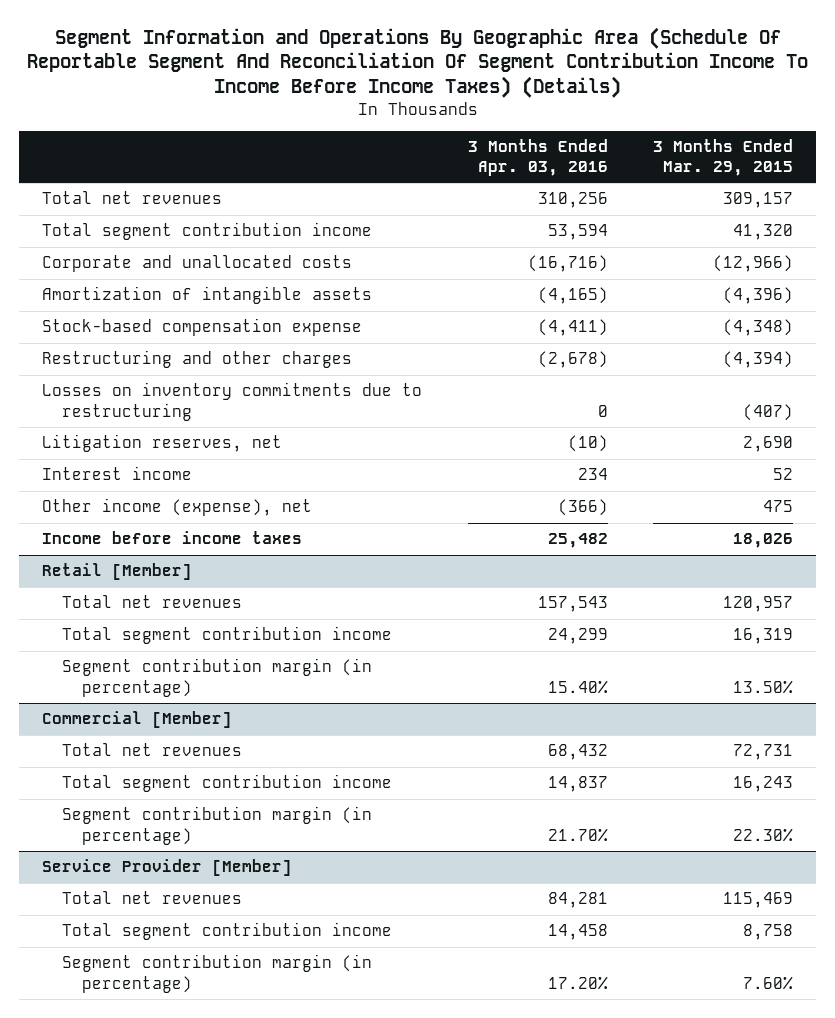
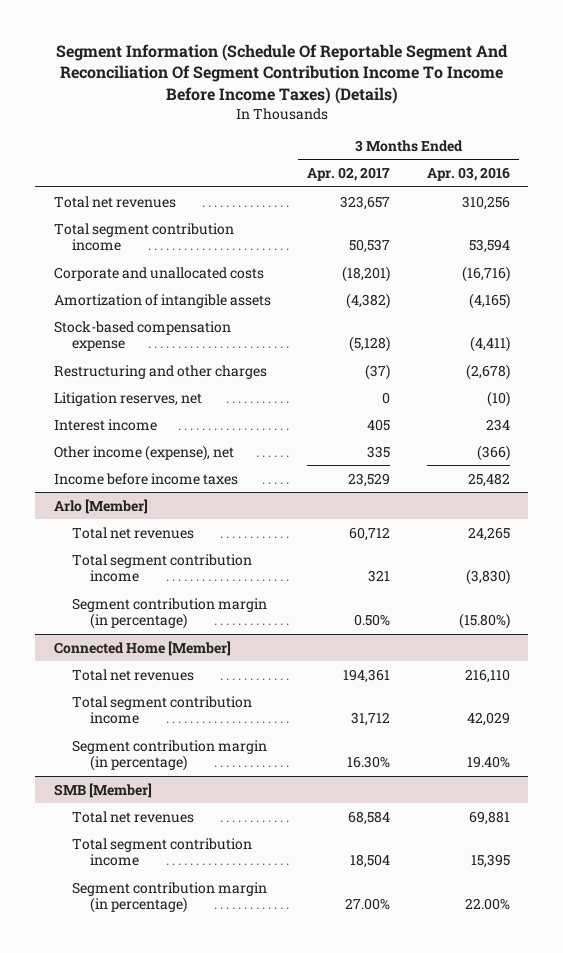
[26,26,808,99] Segment Information and Operations By Geographic Area (Schedule Of Reportable Segment And Reconciliation Of Segment Contribution Income To Income Before Income Taxes) (Details) -> [55,43,508,105] Segment Information (Schedule Of Reportable Segment And Reconciliation Of Segment Contribution Income To Income Before Income Taxes) (Details)
[653,138,794,177] 3 Months Ended Mar. 29, 2015 -> none
none -> [307,167,391,182] Apr. 02, 2017
[41,382,422,421] Losses on inventory commitments due to restructuring -> none
[41,563,192,581] Retail [Member] -> none
[41,711,232,729] Commercial [Member] -> none
[41,859,292,877] Service Provider [Member] -> none
none -> [53,498,148,514] Arlo [Member]
[537,596,608,613] 157,543 -> [467,526,510,541] 24,265
[547,628,608,645] 24,299 -> [465,569,510,586] (3,830)
[547,679,608,694] 15.40% -> [458,613,510,630] (15.80%)
none -> [53,640,231,656] Connected Home [Member]
[547,744,608,761] 68,432 -> [464,668,510,683] 216,110
[547,776,608,793] 14,837 -> [466,712,510,727] 42,029
[547,827,608,842] 21.70% -> [466,756,510,769] 19.40%
none -> [53,782,152,798] SMB [Member]
[547,892,608,909] 84,281 -> [468,810,510,825] 69,881
[547,924,608,941] 14,458 -> [470,854,510,869] 15,395
[547,975,608,990] 17.20% -> [464,898,510,911] 22.00%

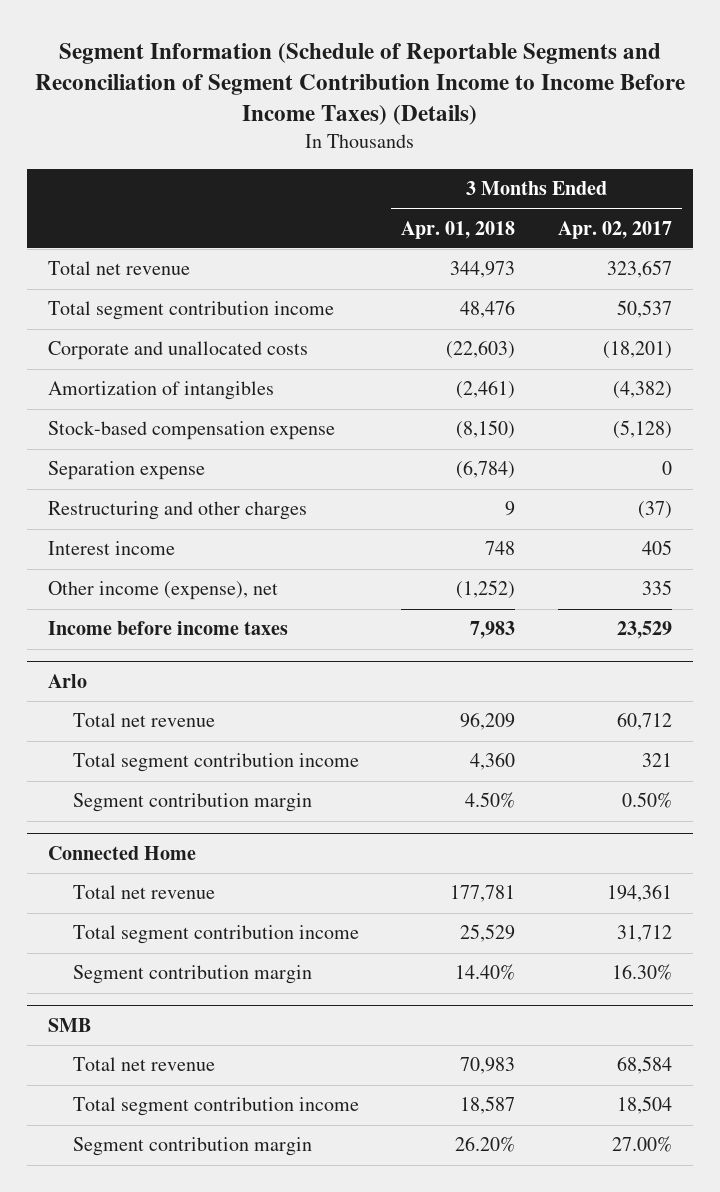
[55,43,508,105] Segment Information (Schedule Of Reportable Segment And Reconciliation Of Segment Contribution Income To Income Before Income Taxes) (Details) -> [35,42,686,126] Segment Information (Schedule of Reportable Segments and Reconciliation of Segment Contribution Income to Income Before Income Taxes) (Details)
[426,167,510,182] Apr. 03, 2016 -> none
none -> [401,220,516,239] Apr. 01, 2018
[53,195,176,208] Total net revenues -> [48,261,191,276] Total net revenue
[53,293,271,308] Amortization of intangible assets -> [48,381,275,401] Amortization of intangibles
none -> [48,461,206,481] Separation expense
[53,391,202,406] Litigation reserves, net -> none
[53,498,148,514] Arlo [Member] -> [48,673,88,688] Arlo
[71,526,194,539] Total net revenues -> [72,713,215,728] Total net revenue
[71,597,267,630] Segment contribution margin (in percentage) -> [72,793,312,813] Segment contribution margin
[53,640,231,656] Connected Home [Member] -> [48,845,197,860] Connected Home
[71,668,194,681] Total net revenues -> [72,885,215,900] Total net revenue
[71,739,267,772] Segment contribution margin (in percentage) -> [72,965,312,985] Segment contribution margin
[53,782,152,798] SMB [Member] -> [48,1017,92,1032] SMB
[71,810,194,823] Total net revenues -> [72,1057,215,1072] Total net revenue
[71,881,267,914] Segment contribution margin (in percentage) -> [72,1137,312,1157] Segment contribution margin

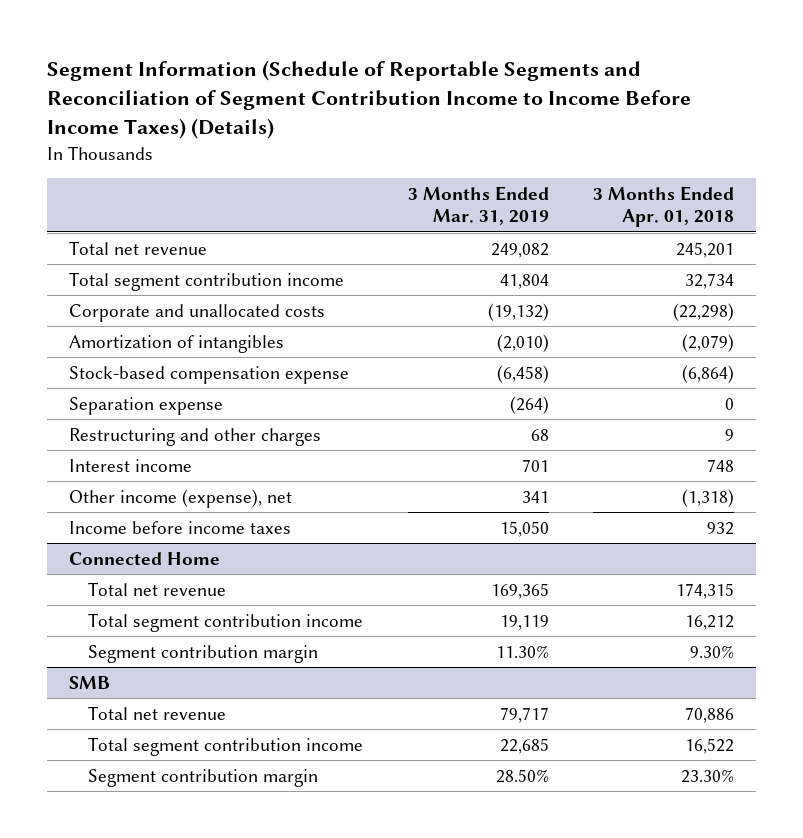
[557,220,672,239] Apr. 02, 2017 -> none
none -> [407,186,549,226] 3 Months Ended Mar. 31, 2019
[450,261,516,279] 344,973 -> [676,241,735,258] 245,201
[460,300,516,319] 48,476 -> [685,272,735,289] 32,734
[446,340,516,360] (22,603) -> [673,302,735,321] (22,298)
[456,380,516,400] (2,461) -> [682,333,735,352] (2,079)
[456,420,516,440] (8,150) -> [682,364,735,383] (6,864)
[456,460,516,480] (6,784) -> [725,397,735,410] 0
[48,673,88,688] Arlo -> none
[72,713,215,728] Total net revenue -> none
[72,753,359,773] Total segment contribution income -> none
[72,793,312,813] Segment contribution margin -> none
[456,580,516,600] (1,252) -> [682,488,735,507] (1,318)
[470,621,516,640] 7,983 -> [707,521,735,535] 932
[450,885,516,903] 177,781 -> [676,582,735,599] 174,315
[460,924,516,943] 25,529 -> [685,614,735,630] 16,212
[455,964,516,981] 14.40% -> [690,644,735,658] 9.30%
[460,1057,516,1075] 70,983 -> [685,706,735,723] 70,886
[460,1096,516,1115] 18,587 -> [685,737,735,754] 16,522
[455,1136,516,1153] 26.20% -> [681,768,735,783] 23.30%

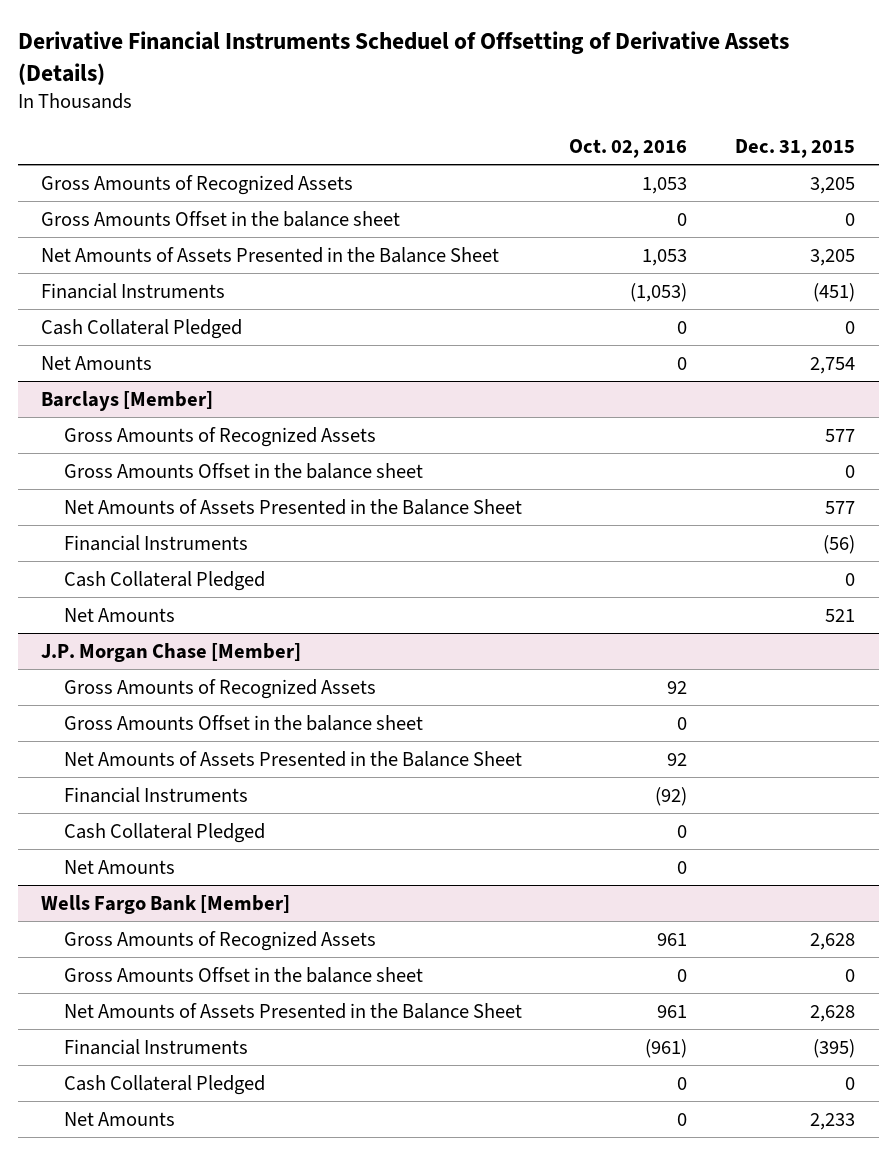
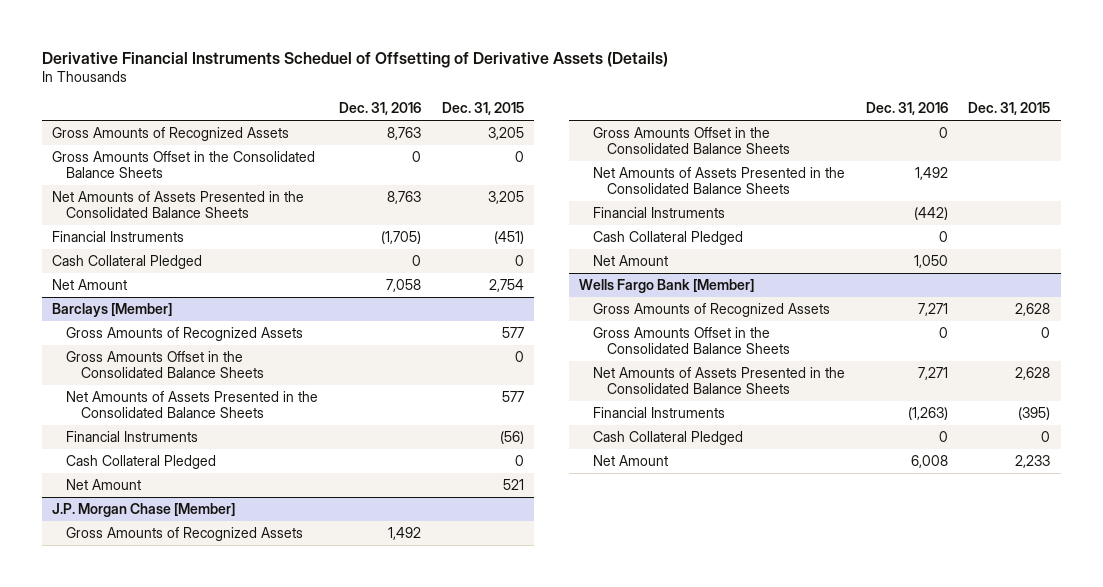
[569,139,688,159] Oct. 02, 2016 -> none
none -> [339,102,422,116] Dec. 31, 2016
[41,210,401,227] Gross Amounts Offset in the balance sheet -> [52,151,316,179] Gross Amounts Offset in the Consolidated Balance Sheets
[41,246,500,263] Net Amounts of Assets Presented in the Balance Sheet -> [52,191,305,219] Net Amounts of Assets Presented in the Consolidated Balance Sheets
[41,355,153,370] Net Amounts -> [52,279,128,291] Net Amount
[63,462,423,479] Gross Amounts Offset in the balance sheet -> [66,351,264,379] Gross Amounts Offset in the Consolidated Balance Sheets
[63,498,522,515] Net Amounts of Assets Presented in the Balance Sheet -> [66,391,319,419] Net Amounts of Assets Presented in the Consolidated Balance Sheets
[63,607,175,622] Net Amounts -> [66,479,142,491] Net Amount
[63,714,423,731] Gross Amounts Offset in the balance sheet -> [593,127,791,155] Gross Amounts Offset in the Consolidated Balance Sheets
[63,750,522,767] Net Amounts of Assets Presented in the Balance Sheet -> [593,167,846,195] Net Amounts of Assets Presented in the Consolidated Balance Sheets
[63,859,175,874] Net Amounts -> [593,255,669,267] Net Amount
[63,966,423,983] Gross Amounts Offset in the balance sheet -> [593,327,791,355] Gross Amounts Offset in the Consolidated Balance Sheets
[63,1002,522,1019] Net Amounts of Assets Presented in the Balance Sheet -> [593,367,846,395] Net Amounts of Assets Presented in the Consolidated Balance Sheets
[63,1111,175,1126] Net Amounts -> [593,455,669,467] Net Amount

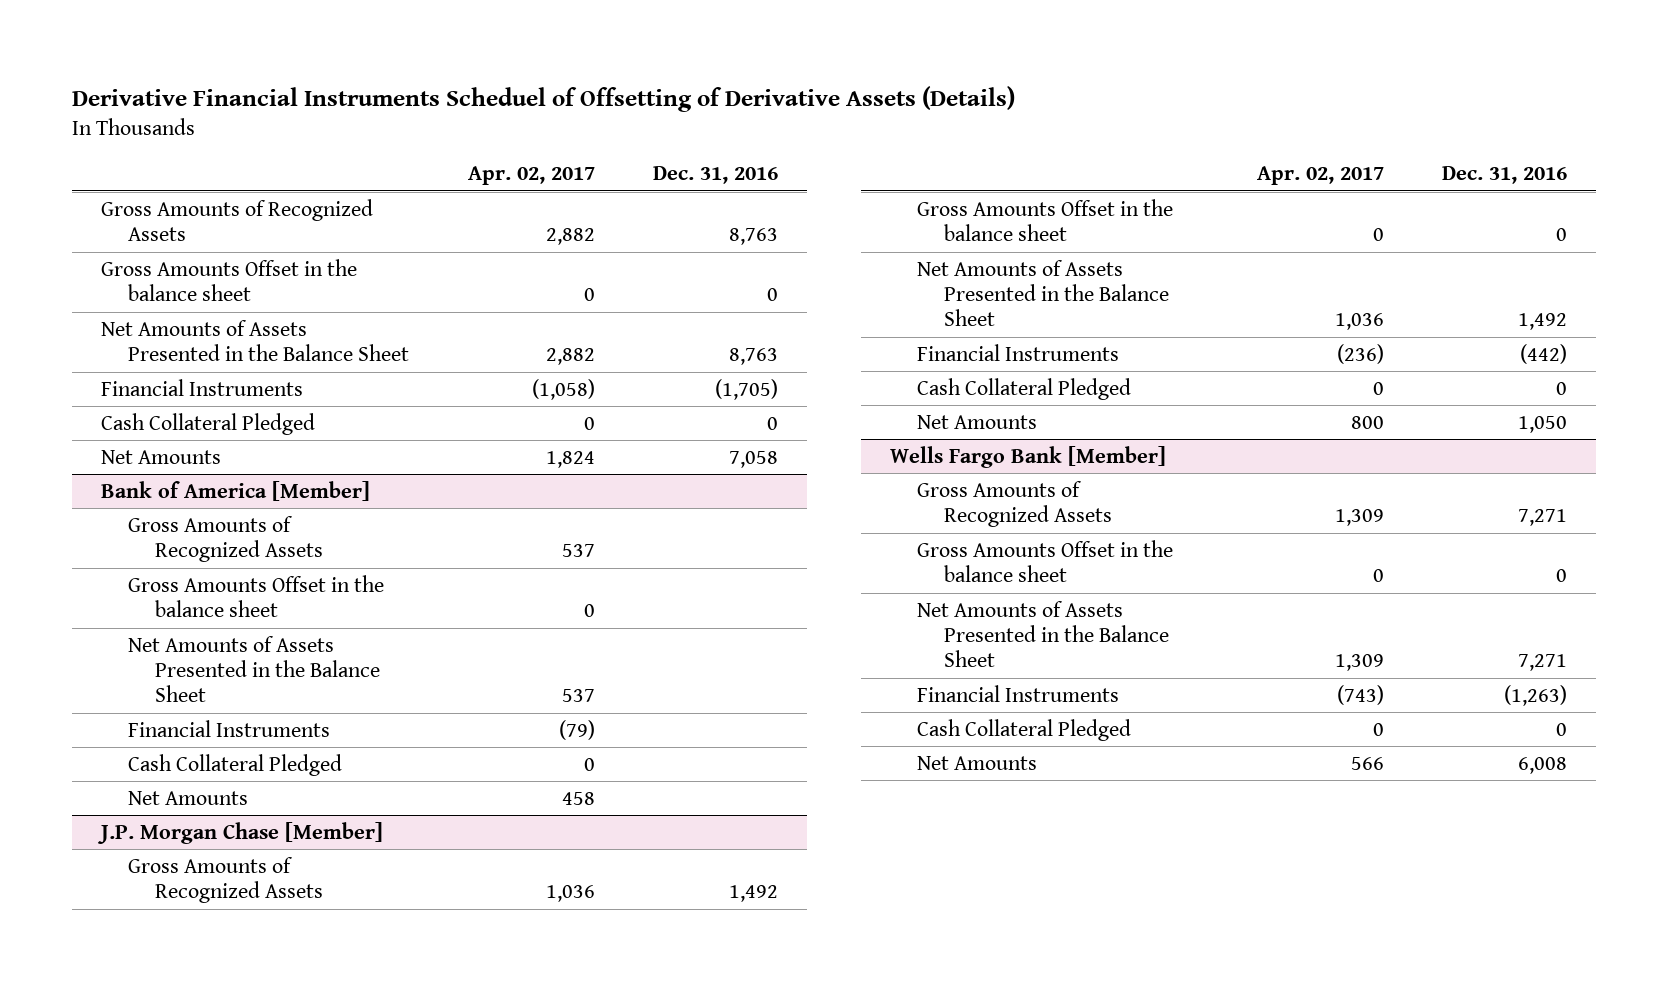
[441,102,524,116] Dec. 31, 2015 -> none
none -> [467,166,595,186] Apr. 02, 2017
[52,151,316,179] Gross Amounts Offset in the Consolidated Balance Sheets -> [101,258,358,302] Gross Amounts Offset in the balance sheet
[52,191,305,219] Net Amounts of Assets Presented in the Consolidated Balance Sheets -> [101,319,410,362] Net Amounts of Assets Presented in the Balance Sheet
[52,303,173,318] Barclays [Member] -> none
[52,279,128,291] Net Amount -> [101,449,222,464] Net Amounts
none -> [101,480,371,501] Bank of America [Member]
[66,351,264,379] Gross Amounts Offset in the Consolidated Balance Sheets -> [128,574,385,618] Gross Amounts Offset in the balance sheet
[66,391,319,419] Net Amounts of Assets Presented in the Consolidated Balance Sheets -> [128,635,381,703] Net Amounts of Assets Presented in the Balance Sheet
[66,479,142,491] Net Amount -> [128,790,249,805] Net Amounts
[593,127,791,155] Gross Amounts Offset in the Consolidated Balance Sheets -> [917,198,1174,242] Gross Amounts Offset in the balance sheet
[593,167,846,195] Net Amounts of Assets Presented in the Consolidated Balance Sheets -> [917,259,1170,327] Net Amounts of Assets Presented in the Balance Sheet
[593,255,669,267] Net Amount -> [917,414,1038,429] Net Amounts
[593,327,791,355] Gross Amounts Offset in the Consolidated Balance Sheets -> [917,539,1174,583] Gross Amounts Offset in the balance sheet
[593,367,846,395] Net Amounts of Assets Presented in the Consolidated Balance Sheets -> [917,600,1170,668] Net Amounts of Assets Presented in the Balance Sheet
[593,455,669,467] Net Amount -> [917,755,1038,770] Net Amounts

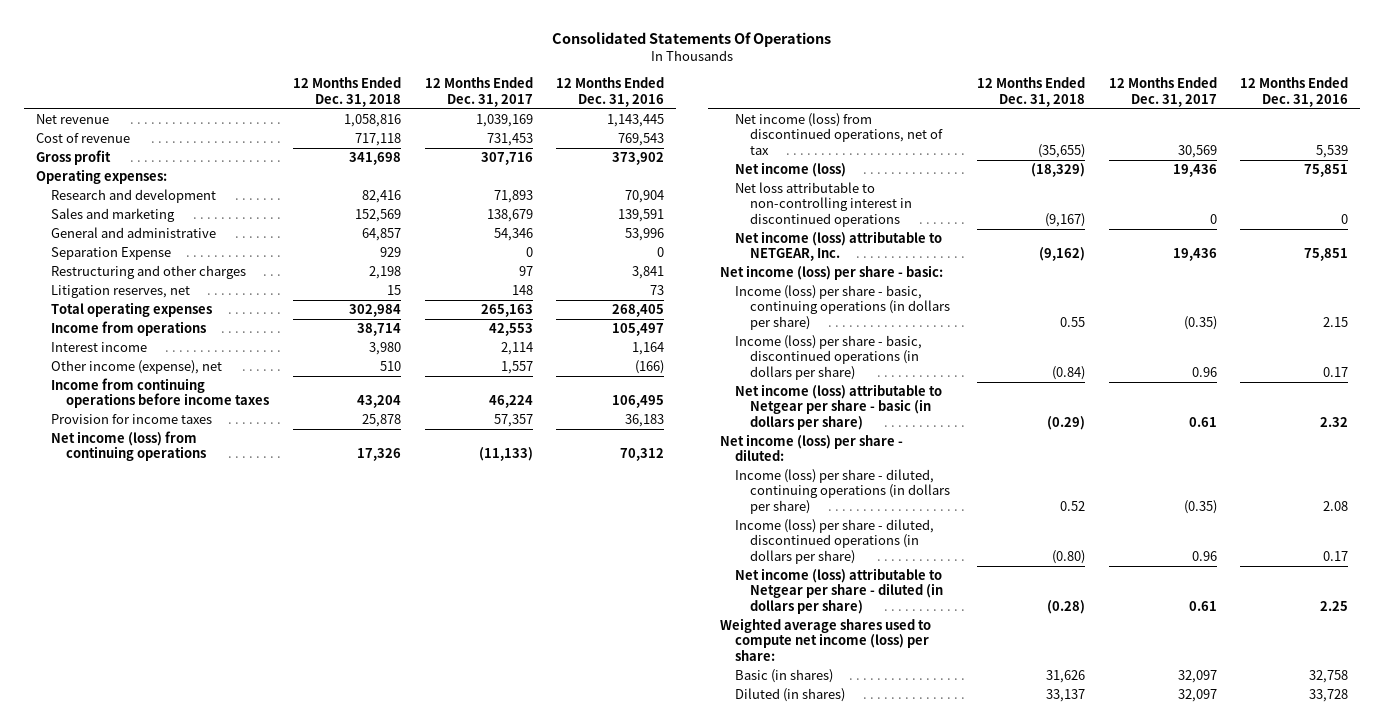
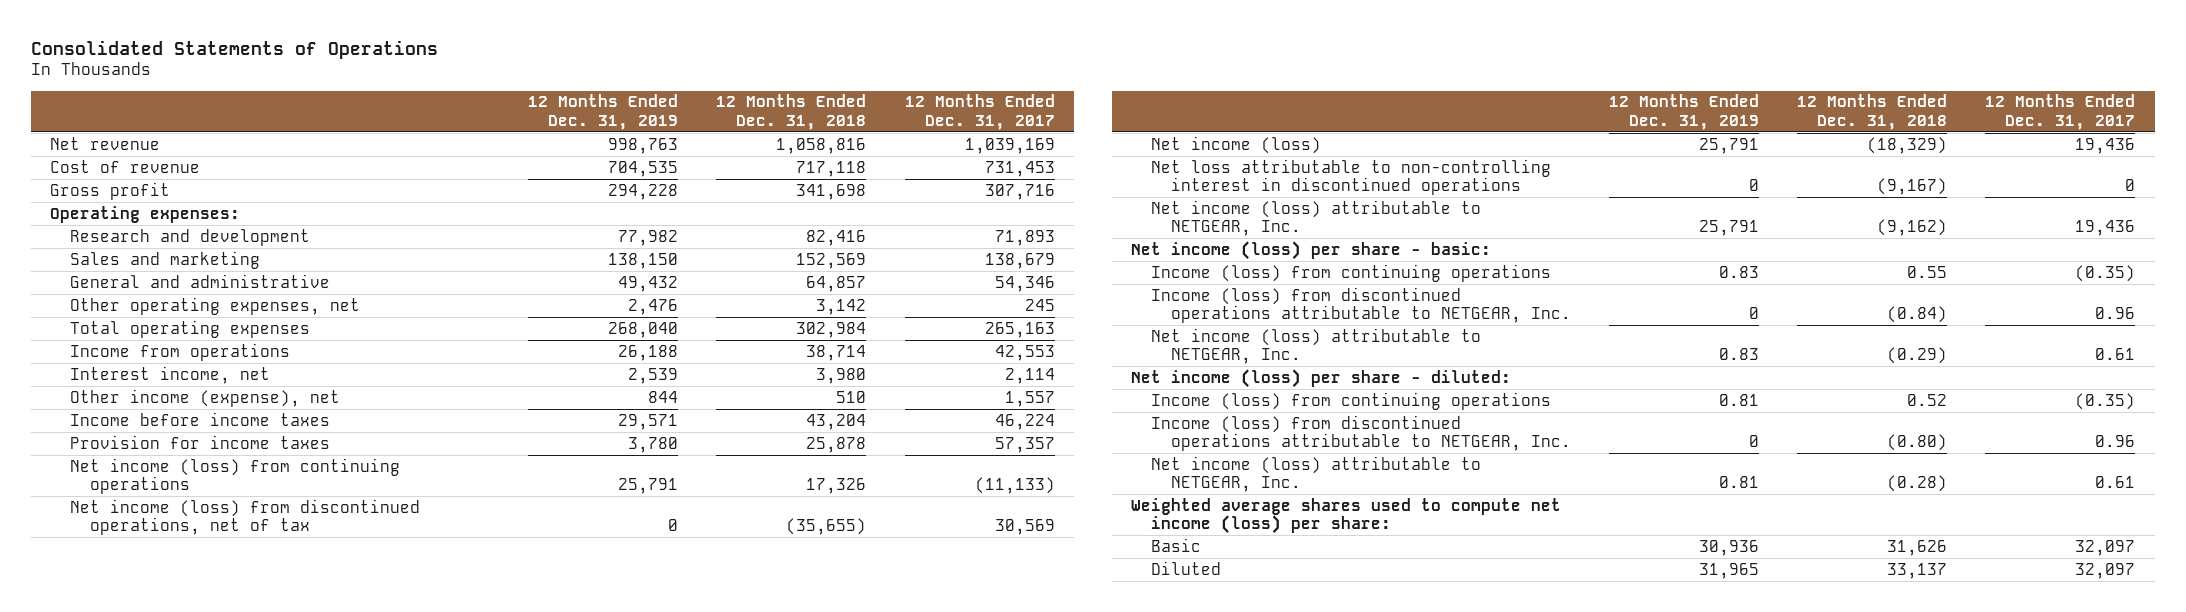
[552,32,832,48] Consolidated Statements Of Operations -> [31,39,439,59] Consolidated Statements of Operations
[556,77,665,107] 12 Months Ended Dec. 31, 2016 -> none
none -> [528,94,679,130] 12 Months Ended Dec. 31, 2019
[51,247,172,261] Separation Expense -> none
[51,265,247,280] Restructuring and other charges -> none
[51,285,191,299] Litigation reserves, net -> none
none -> [70,296,361,315] Other operating expenses, net
[51,342,148,353] Interest income -> [70,365,271,384] Interest income, net
[51,378,270,409] Income from continuing operations before income taxes -> [70,411,331,426] Income before income taxes
[735,285,951,330] Income (loss) per share - basic, continuing operations (in dollars per share) -> [1150,263,1551,282] Income (loss) from continuing operations
[735,335,923,380] Income (loss) per share - basic, discontinued operations (in dollars per share) -> [1150,286,1571,324] Income (loss) from discontinued operations attributable to NETGEAR, Inc.
[735,384,943,430] Net income (loss) attributable to Netgear per share - basic (in dollars per share) -> [1150,327,1481,365] Net income (loss) attributable to NETGEAR, Inc.
[735,469,951,514] Income (loss) per share - diluted, continuing operations (in dollars per share) -> [1150,391,1551,410] Income (loss) from continuing operations
[735,519,935,564] Income (loss) per share - diluted, discontinued operations (in dollars per share) -> [1150,414,1571,452] Income (loss) from discontinued operations attributable to NETGEAR, Inc.
[735,568,944,614] Net income (loss) attributable to Netgear per share - diluted (in dollars per share) -> [1150,455,1481,493] Net income (loss) attributable to NETGEAR, Inc.
[735,669,834,684] Basic (in shares) -> [1150,537,1201,552] Basic
[735,688,846,703] Diluted (in shares) -> [1150,560,1221,575] Diluted

